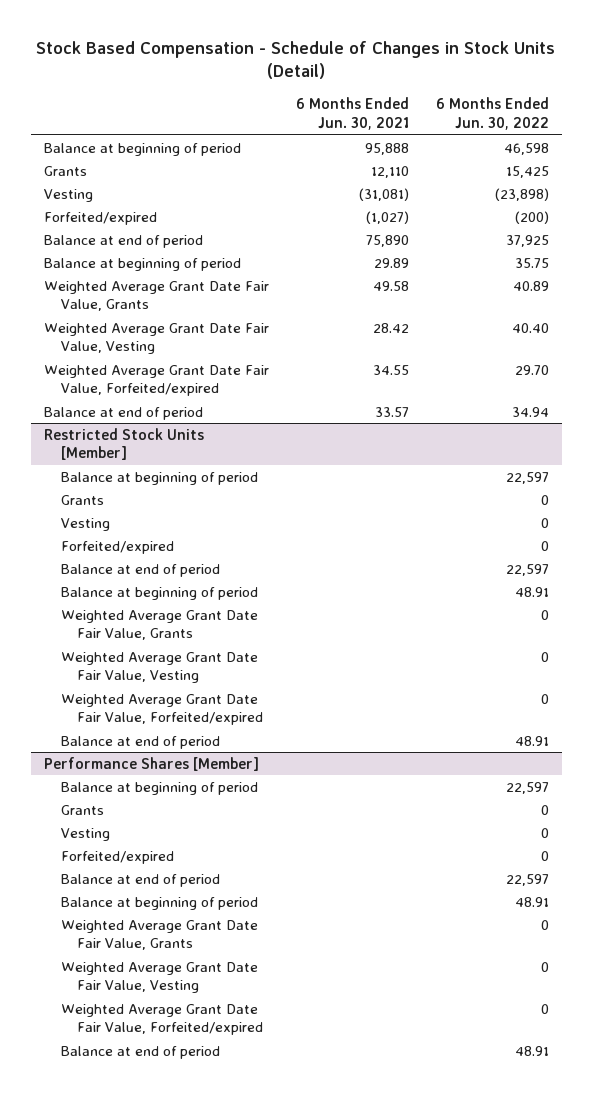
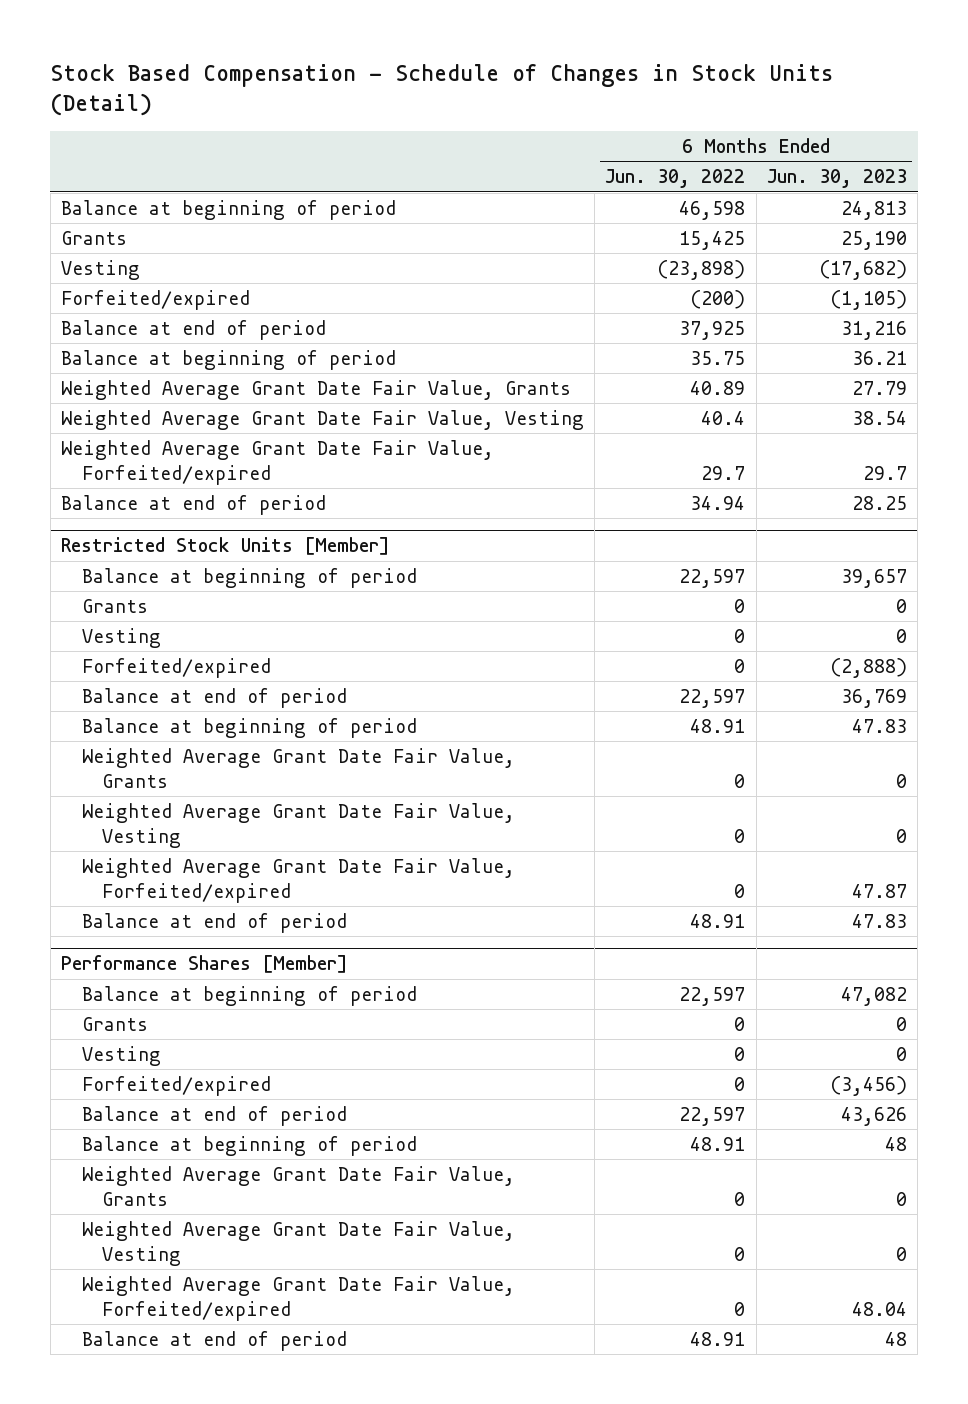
[295,97,409,131] 6 Months Ended Jun. 30, 2021 -> none
none -> [766,169,907,189] Jun. 30, 2023
[511,322,549,333] 40.40 -> [701,410,746,425] 40.4
[514,364,549,375] 29.70 -> [701,465,746,480] 29.7

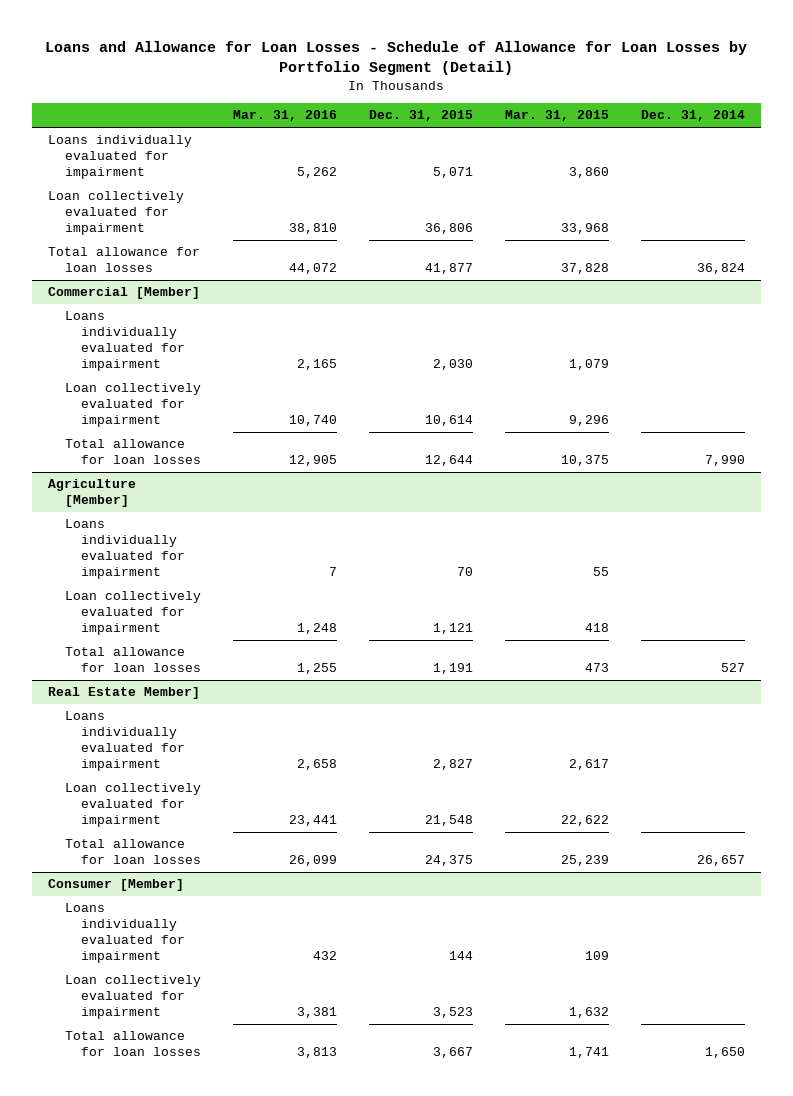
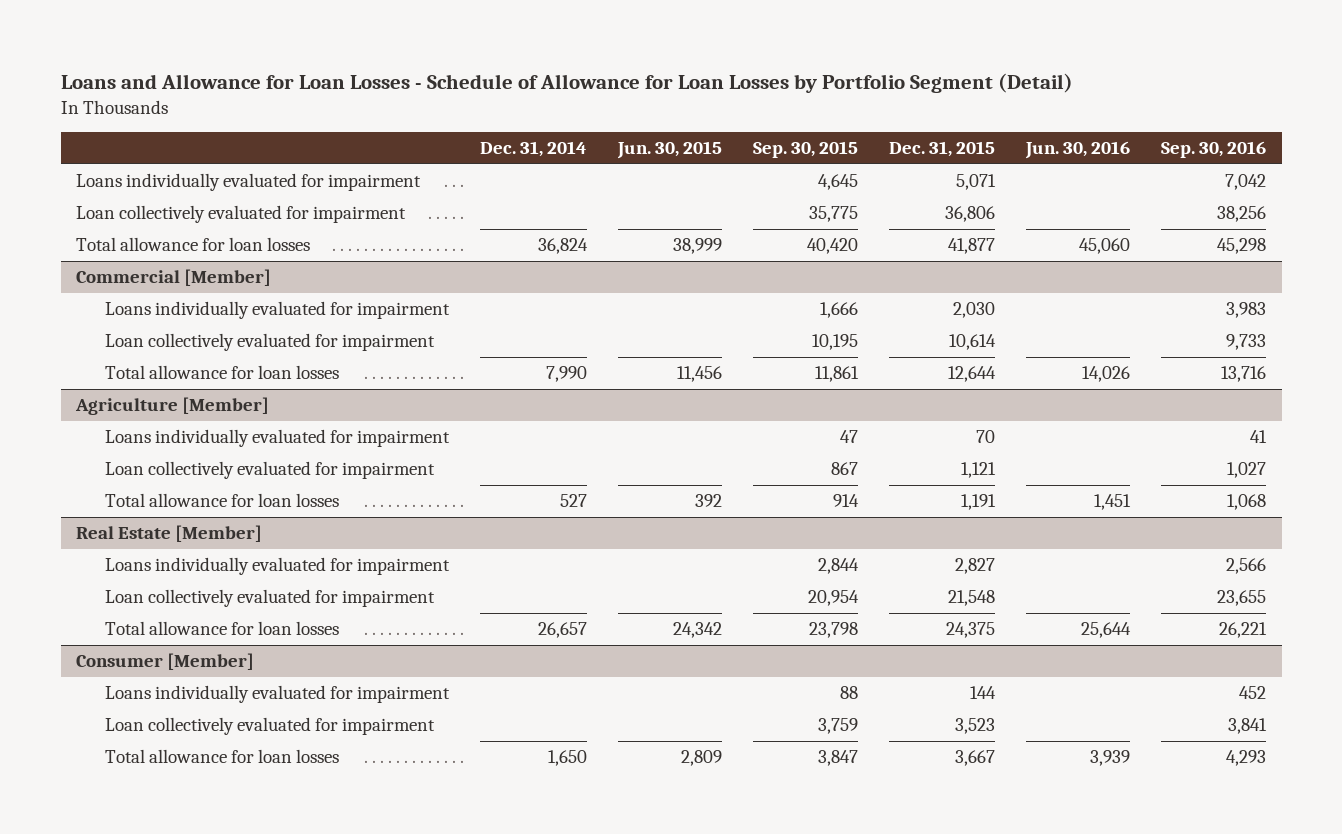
[233,110,338,122] Mar. 31, 2016 -> none
[504,110,609,122] Mar. 31, 2015 -> none
none -> [616,141,722,160] Jun. 30, 2015
none -> [752,141,858,159] Sep. 30, 2015
none -> [1024,141,1130,160] Jun. 30, 2016
none -> [1161,141,1267,159] Sep. 30, 2016
[47,687,200,700] Real Estate Member] -> [76,525,263,543] Real Estate [Member]

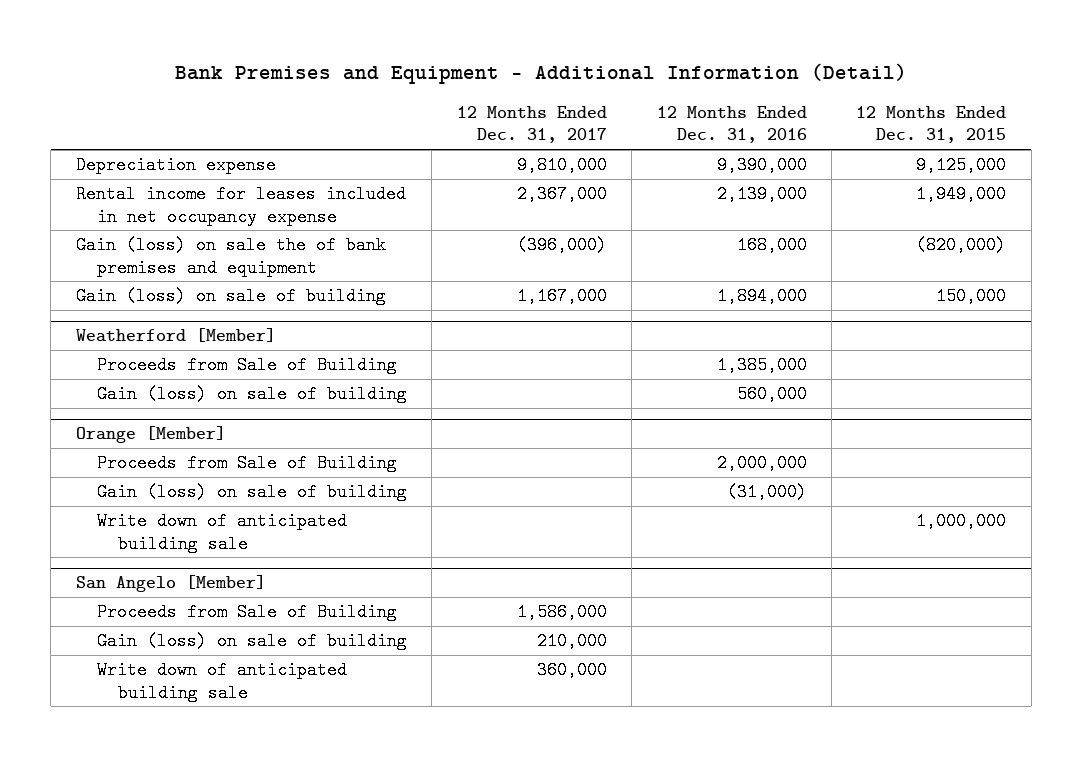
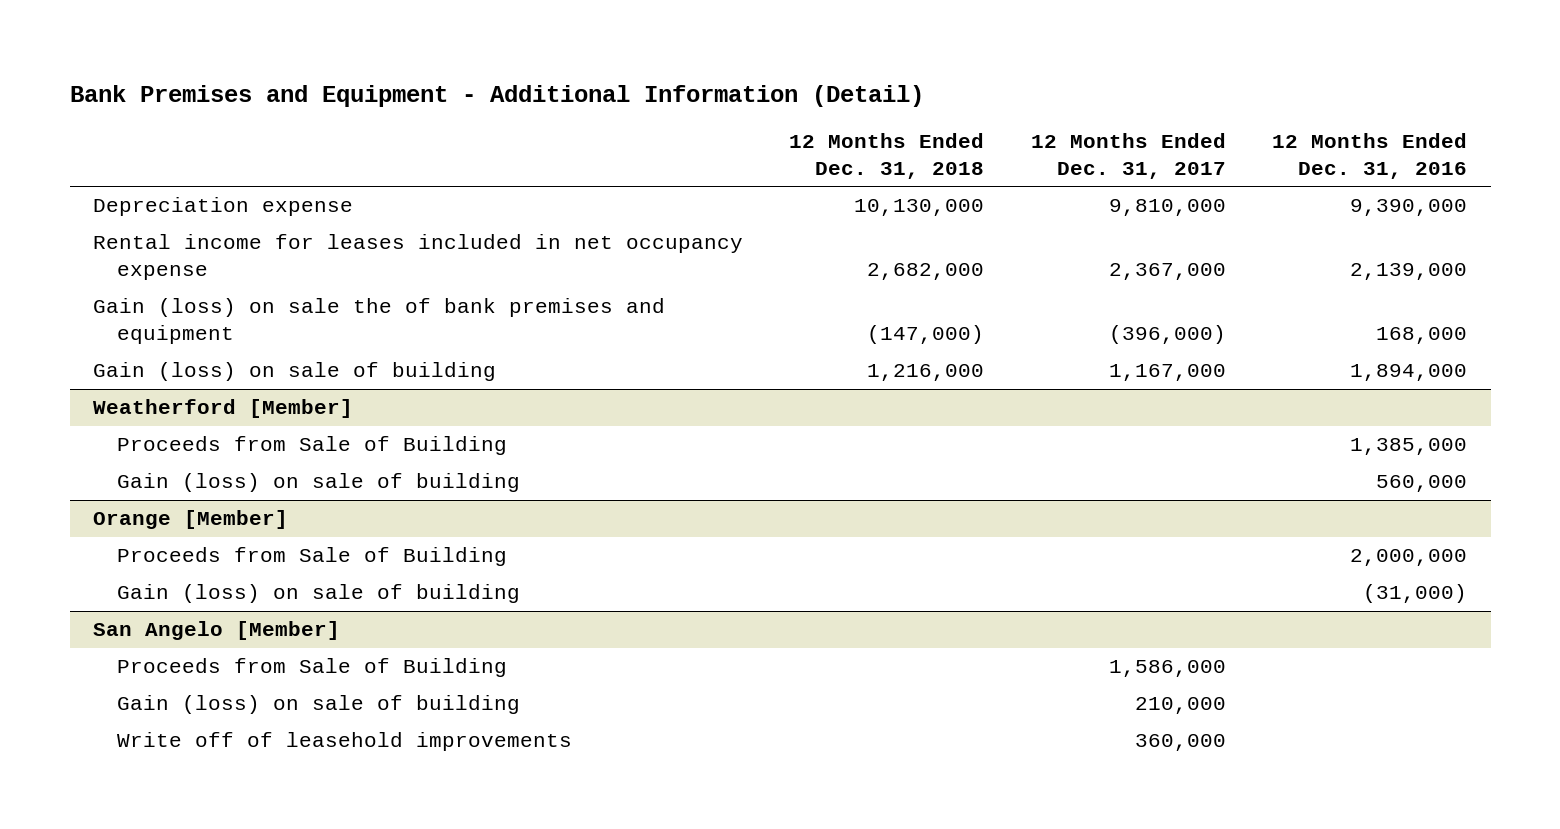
[856,105,1007,144] 12 Months Ended Dec. 31, 2015 -> none
none -> [789,133,985,179] 12 Months Ended Dec. 31, 2018
[96,512,347,553] Write down of anticipated building sale -> none
[96,661,347,702] Write down of anticipated building sale -> [116,732,572,752] Write off of leasehold improvements

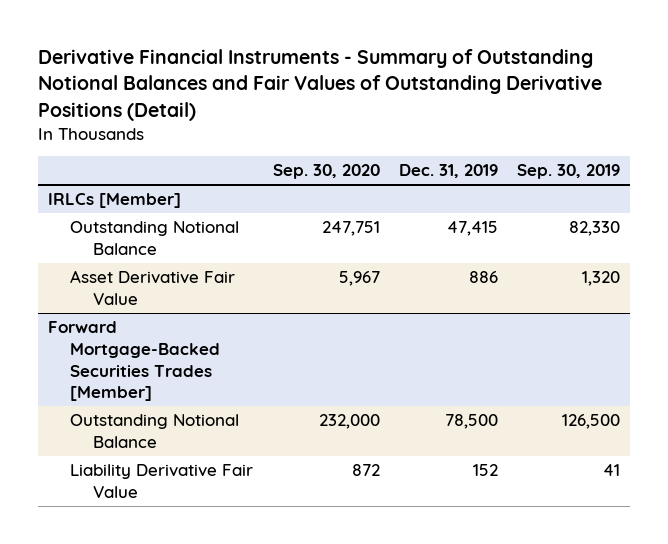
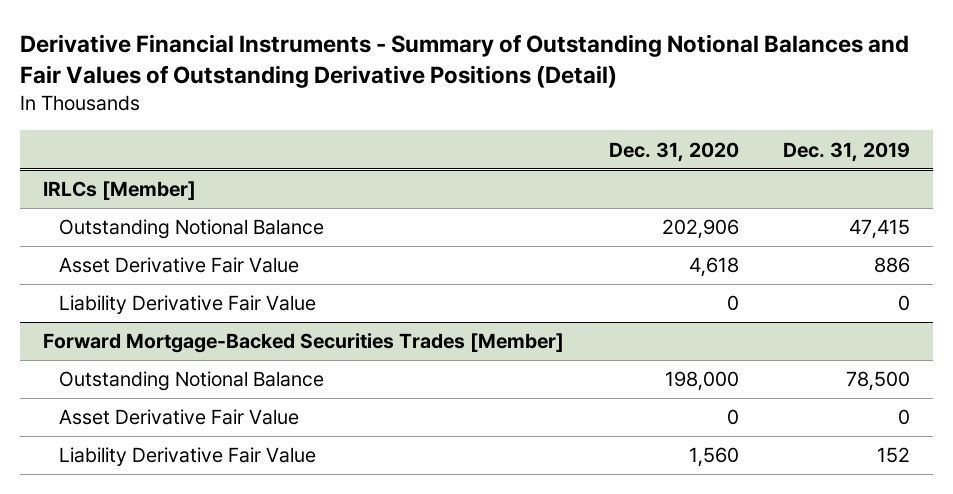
[272,164,380,180] Sep. 30, 2020 -> none
[517,164,621,180] Sep. 30, 2019 -> none
none -> [608,141,739,162] Dec. 31, 2020
none -> [58,295,316,315] Liability Derivative Fair Value
none -> [58,409,299,426] Asset Derivative Fair Value

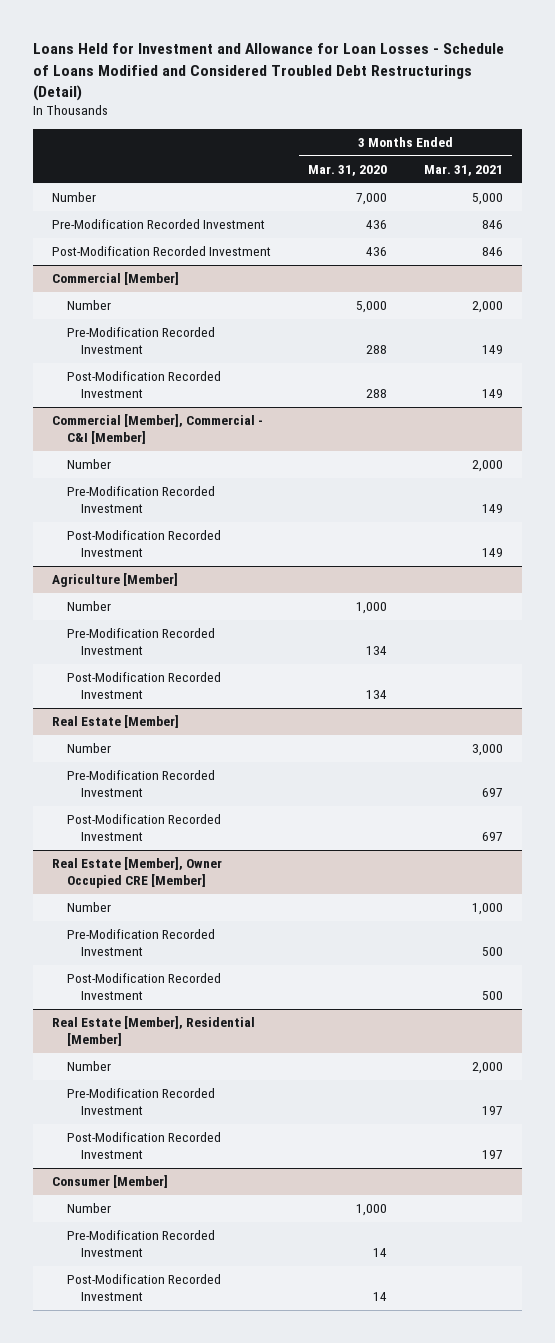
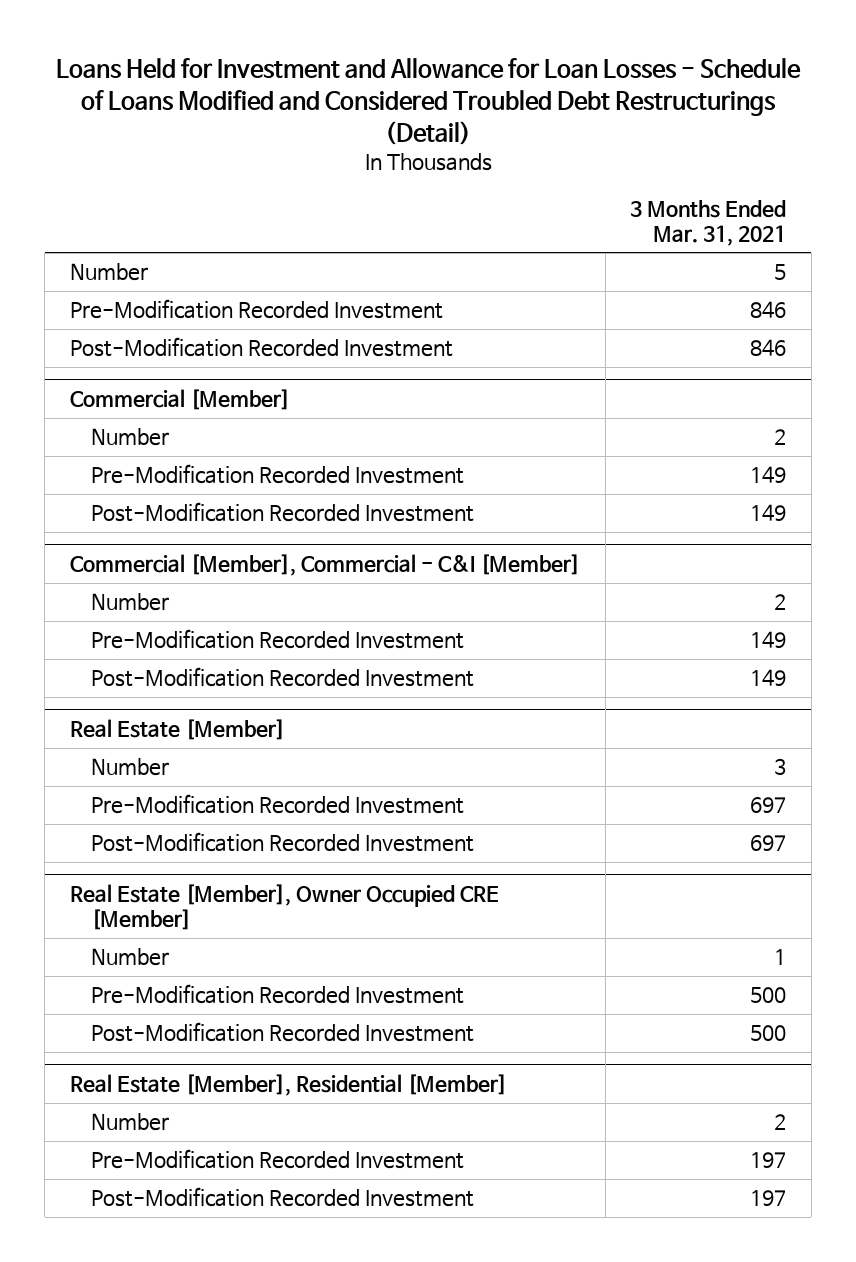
[307,165,387,177] Mar. 31, 2020 -> none
[472,193,504,206] 5,000 -> [774,264,787,281] 5
[472,301,504,314] 2,000 -> [774,429,787,446] 2
[472,460,504,473] 2,000 -> [774,594,787,611] 2
[51,573,178,588] Agriculture [Member] -> none
[66,601,111,612] Number -> none
[66,628,215,656] Pre-Modification Recorded Investment -> none
[66,672,221,700] Post-Modification Recorded Investment -> none
[472,744,504,757] 3,000 -> [774,758,787,776] 3
[472,903,504,916] 1,000 -> [774,949,787,966] 1
[472,1062,504,1075] 2,000 -> [774,1114,787,1131] 2
[51,1175,168,1189] Consumer [Member] -> none
[66,1203,111,1214] Number -> none
[66,1230,215,1258] Pre-Modification Recorded Investment -> none
[66,1274,221,1302] Post-Modification Recorded Investment -> none

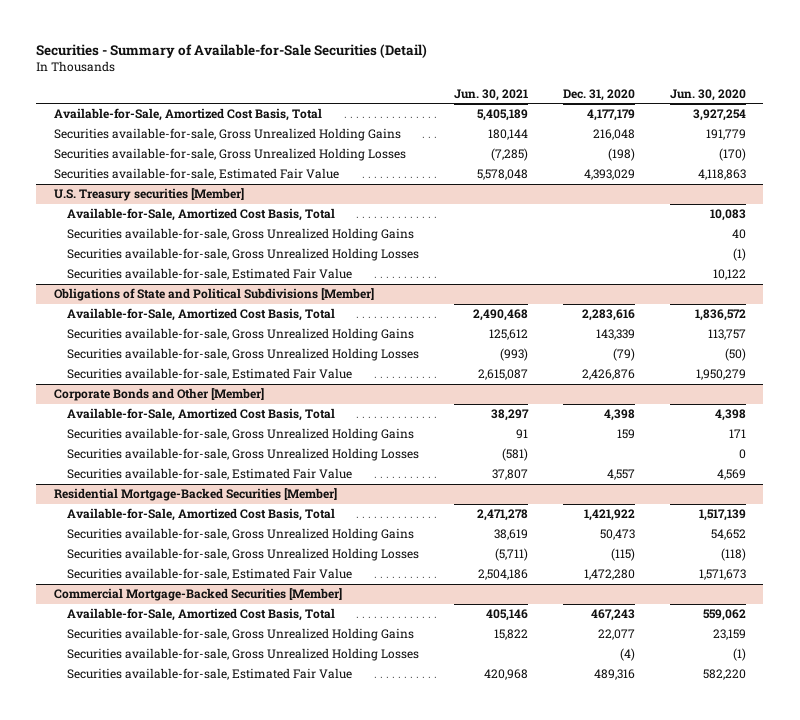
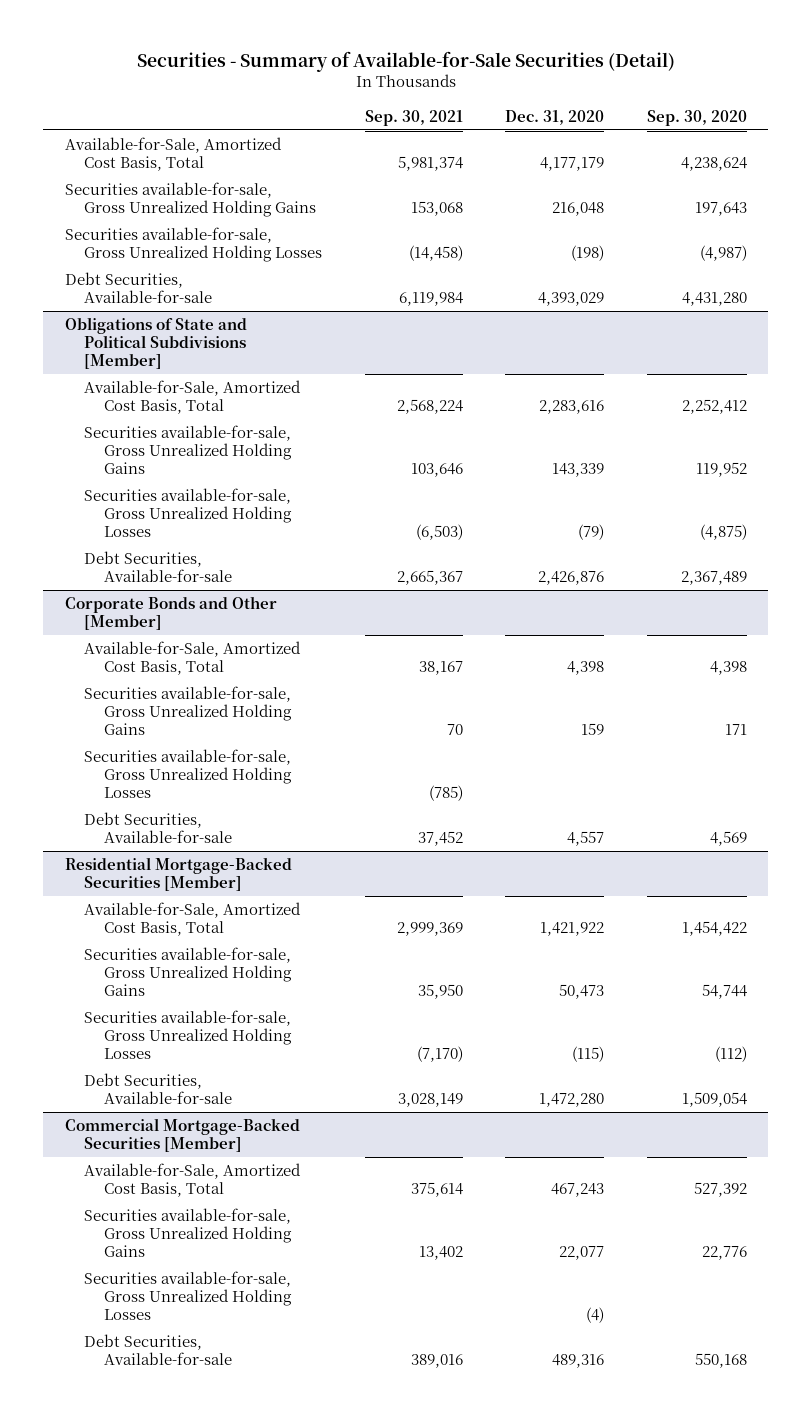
[454,88,529,101] Jun. 30, 2021 -> none
[669,88,746,101] Jun. 30, 2020 -> none
none -> [364,109,463,126] Sep. 30, 2021
none -> [647,109,748,126] Sep. 30, 2020
[53,188,244,202] U.S. Treasury securities [Member] -> none
[67,208,336,222] Available-for-Sale, Amortized Cost Basis, Total -> none
[67,228,415,242] Securities available-for-sale, Gross Unrealized Holding Gains -> none
[67,248,420,262] Securities available-for-sale, Gross Unrealized Holding Losses -> none
[67,268,353,281] Securities available-for-sale, Estimated Fair Value -> none
[53,168,339,181] Securities available-for-sale, Estimated Fair Value -> [64,272,213,303] Debt Securities, Available-for-sale
[67,368,353,381] Securities available-for-sale, Estimated Fair Value -> [84,551,232,582] Debt Securities, Available-for-sale
[67,468,353,481] Securities available-for-sale, Estimated Fair Value -> [84,812,232,843] Debt Securities, Available-for-sale
[67,568,353,581] Securities available-for-sale, Estimated Fair Value -> [84,1073,232,1104] Debt Securities, Available-for-sale
[67,668,353,681] Securities available-for-sale, Estimated Fair Value -> [84,1334,232,1365] Debt Securities, Available-for-sale

